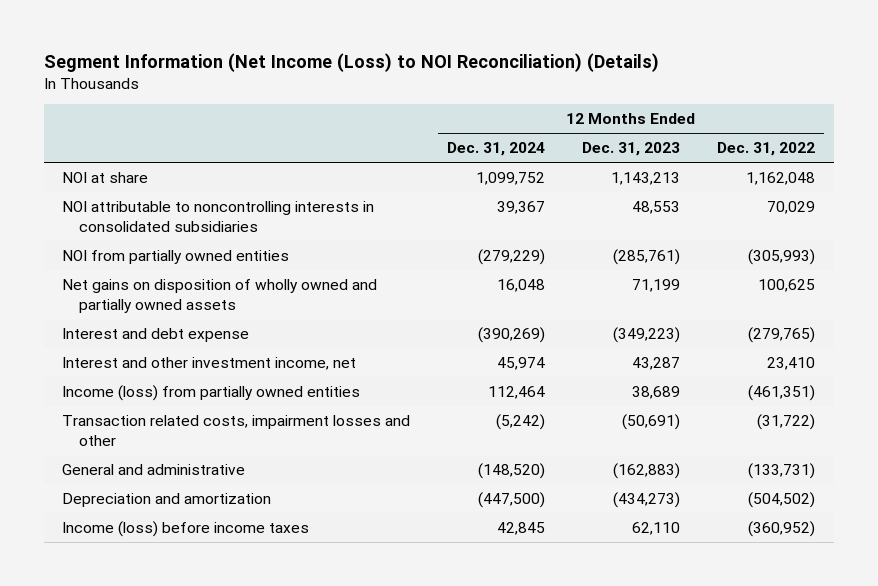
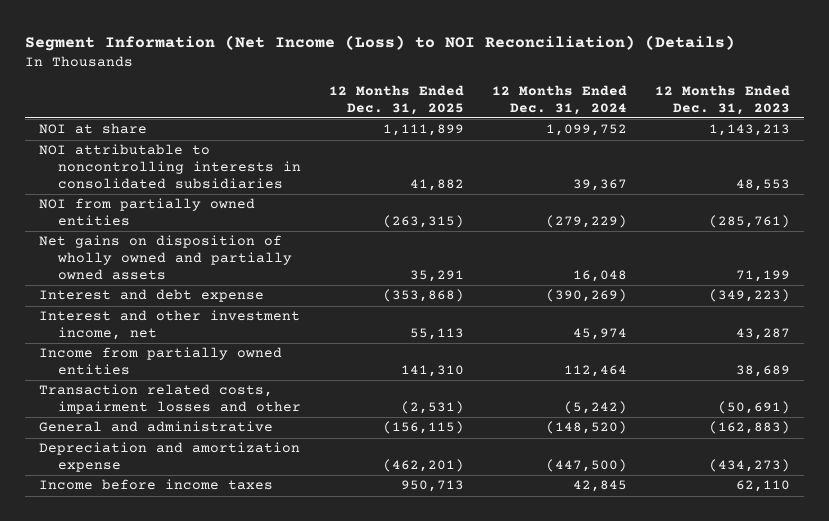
[717,142,816,157] Dec. 31, 2022 -> none
none -> [329,85,465,115] 12 Months Ended Dec. 31, 2025
[62,384,361,401] Income (loss) from partially owned entities -> [38,347,282,376] Income from partially owned entities
[62,492,272,507] Depreciation and amortization -> [38,442,300,473] Depreciation and amortization expense
[62,520,310,537] Income (loss) before income taxes -> [38,479,273,491] Income before income taxes

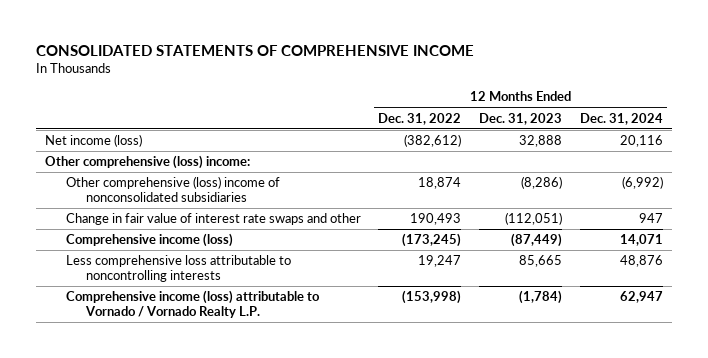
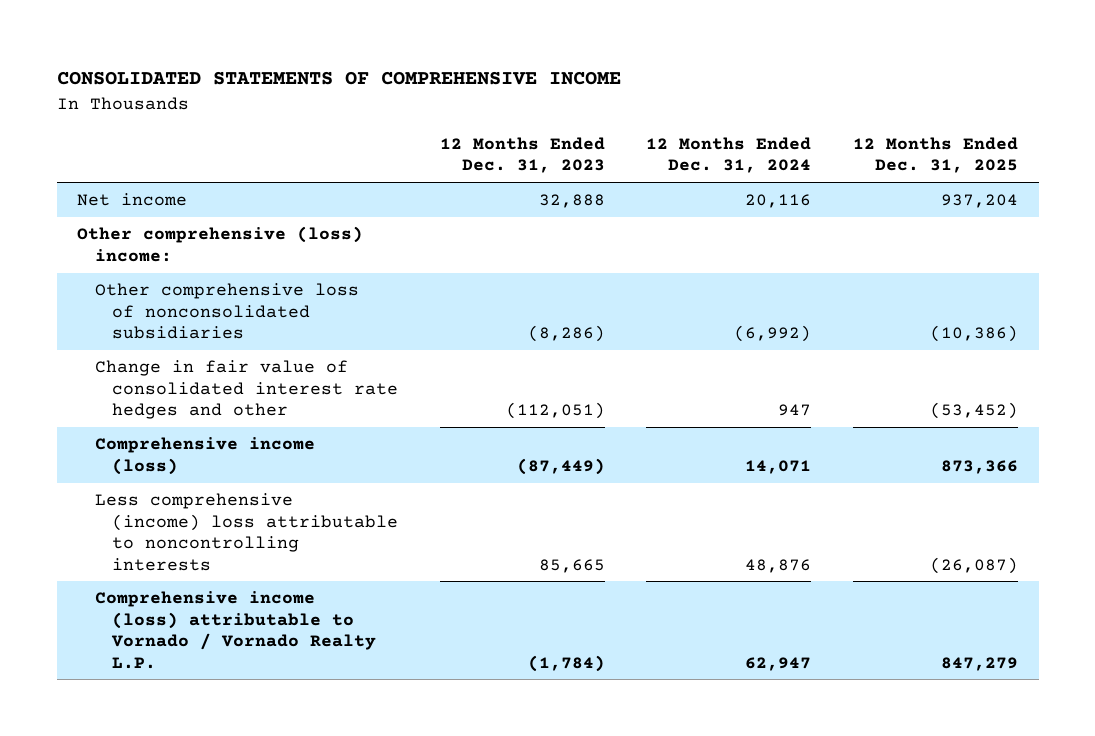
[378,112,462,125] Dec. 31, 2022 -> none
none -> [852,136,1018,174] 12 Months Ended Dec. 31, 2025
[45,134,143,148] Net income (loss) -> [77,193,188,207] Net income
[65,176,280,203] Other comprehensive (loss) income of nonconsolidated subsidiaries -> [94,283,359,340] Other comprehensive loss of nonconsolidated subsidiaries
[65,213,361,226] Change in fair value of interest rate swaps and other -> [94,360,399,420] Change in fair value of consolidated interest rate hedges and other
[65,255,291,283] Less comprehensive loss attributable to noncontrolling interests -> [94,493,399,571] Less comprehensive (income) loss attributable to noncontrolling interests

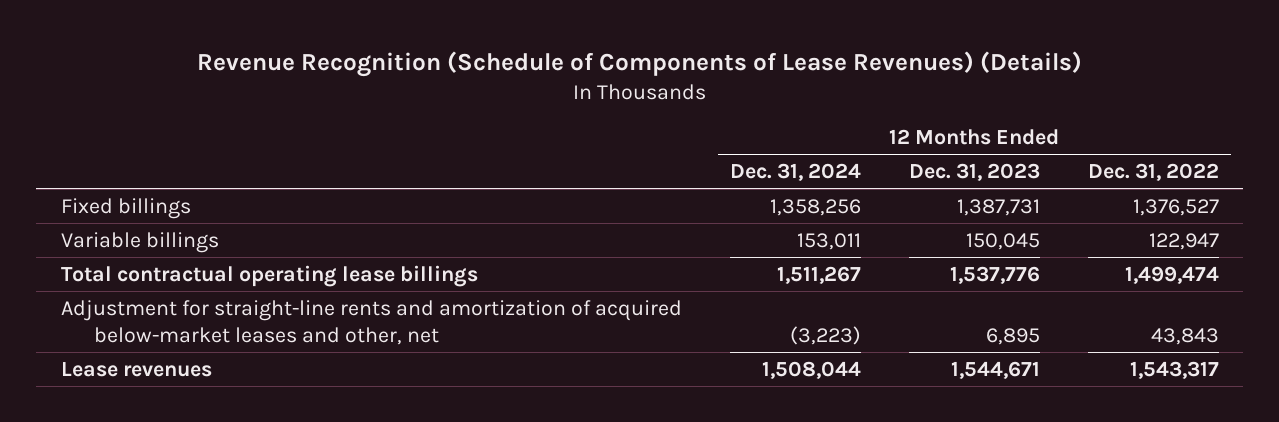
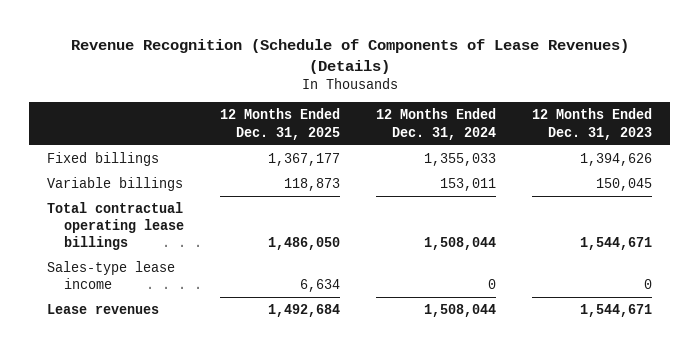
[1087,162,1219,181] Dec. 31, 2022 -> none
none -> [220,108,341,140] 12 Months Ended Dec. 31, 2025
[769,198,861,216] 1,358,256 -> [424,152,497,166] 1,355,033
[956,198,1040,216] 1,387,731 -> [580,152,653,166] 1,394,626
[60,299,682,345] Adjustment for straight-line rents and amortization of acquired below-market leases and other, net -> none
[776,265,861,284] 1,511,267 -> [424,237,497,251] 1,508,044
[949,265,1040,284] 1,537,776 -> [580,237,653,251] 1,544,671
none -> [46,260,175,290] Sales-type lease income

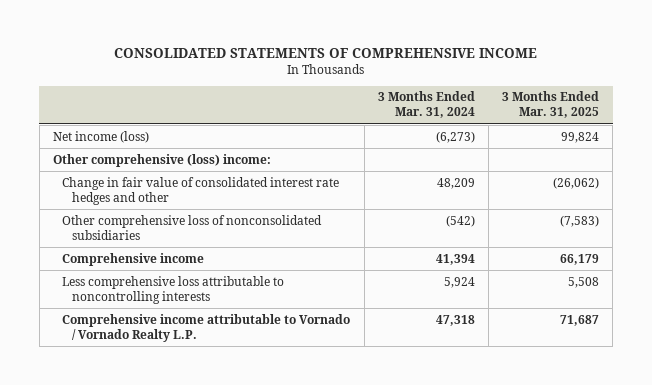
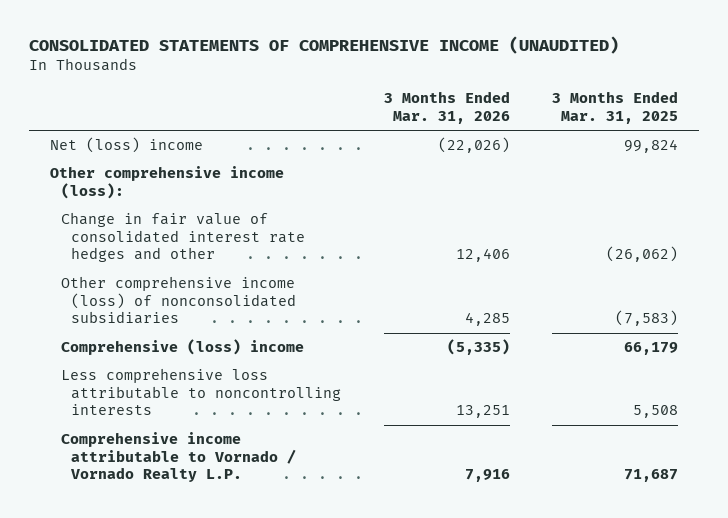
[114,47,538,58] CONSOLIDATED STATEMENTS OF COMPREHENSIVE INCOME -> [28,35,619,54] CONSOLIDATED STATEMENTS OF COMPREHENSIVE INCOME (UNAUDITED)
[377,91,475,119] 3 Months Ended Mar. 31, 2024 -> none
none -> [383,91,510,124] 3 Months Ended Mar. 31, 2026
[53,130,150,143] Net income (loss) -> [49,137,203,154] Net (loss) income
[53,153,272,167] Other comprehensive (loss) income: -> [49,166,284,199] Other comprehensive income (loss):
[62,214,323,240] Other comprehensive loss of nonconsolidated subsidiaries -> [60,276,297,325] Other comprehensive income (loss) of nonconsolidated subsidiaries
[62,252,205,266] Comprehensive income -> [60,339,304,356] Comprehensive (loss) income

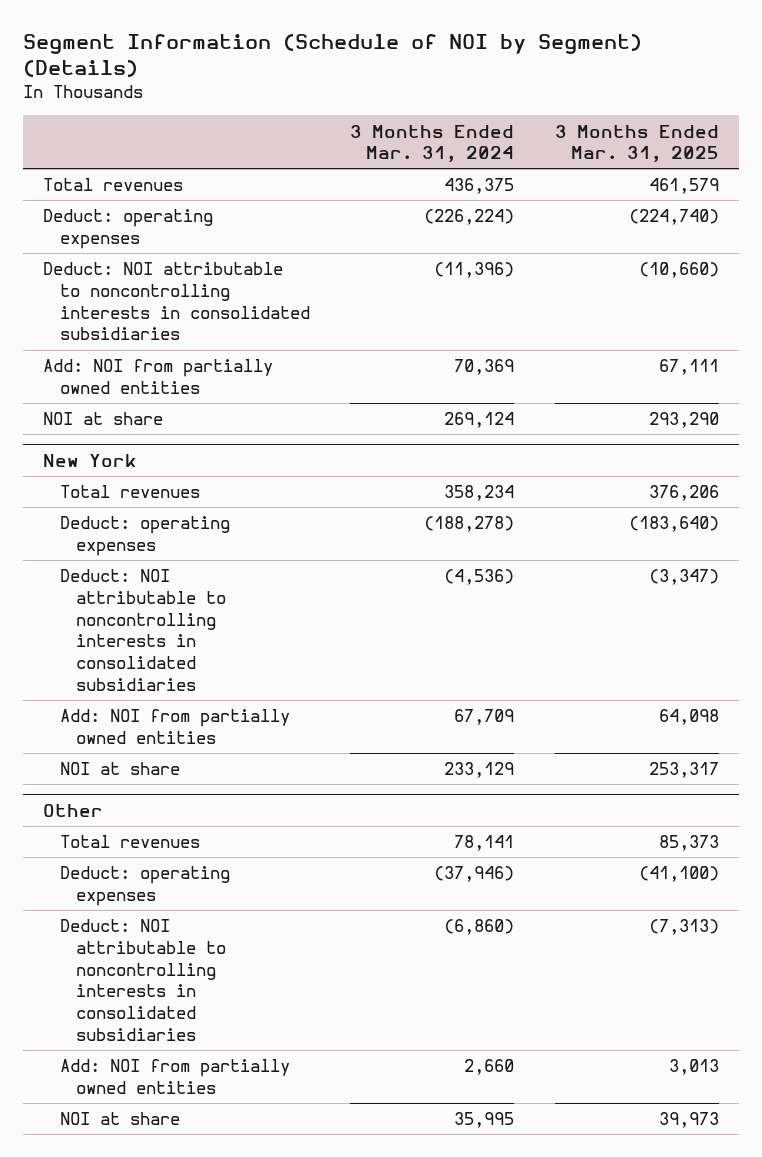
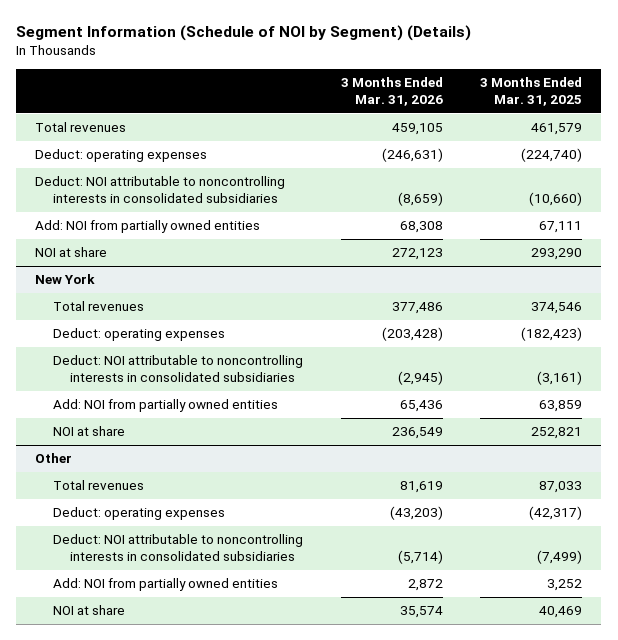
[350,124,515,163] 3 Months Ended Mar. 31, 2024 -> none
none -> [340,77,443,106] 3 Months Ended Mar. 31, 2026
[648,485,719,502] 376,206 -> [531,302,583,315] 374,546
[628,516,719,533] (183,640) -> [521,327,583,342] (182,423)
[648,569,719,586] (3,347) -> [537,371,583,386] (3,161)
[658,709,719,726] 64,098 -> [539,400,583,413] 63,859
[648,762,719,779] 253,317 -> [531,427,583,440] 252,821
[658,835,719,852] 85,373 -> [539,481,583,494] 87,033
[638,866,719,883] (41,100) -> [529,506,583,521] (42,317)
[648,919,719,936] (7,313) -> [537,550,583,565] (7,499)
[668,1059,719,1076] 3,013 -> [547,579,583,592] 3,252
[658,1112,719,1129] 39,973 -> [539,606,583,619] 40,469

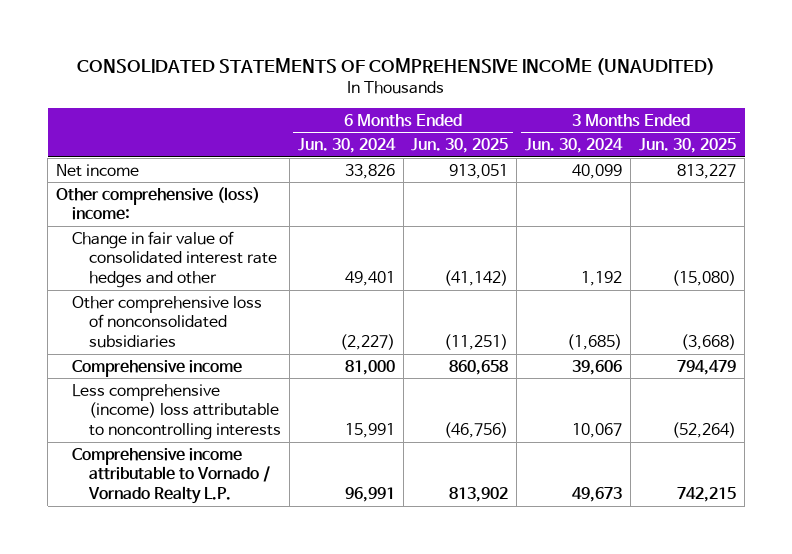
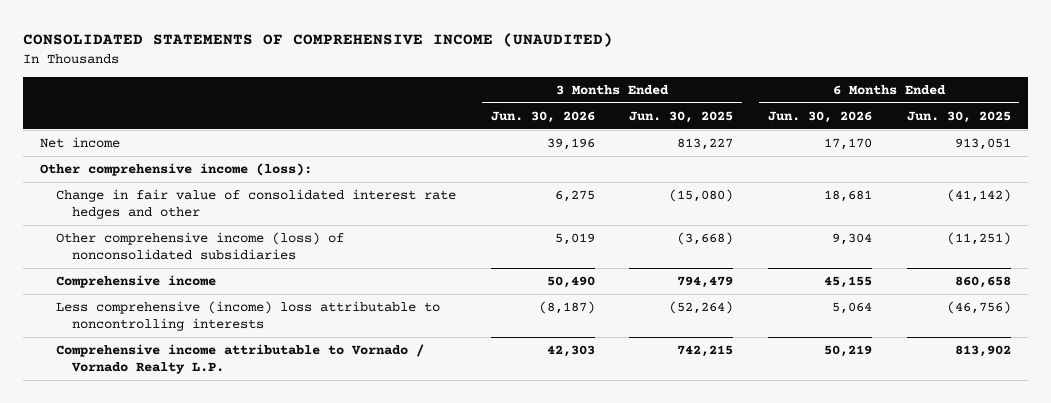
[297,138,396,154] Jun. 30, 2024 -> none
[525,138,624,154] Jun. 30, 2024 -> none
none -> [490,110,595,123] Jun. 30, 2026
none -> [768,110,873,123] Jun. 30, 2026
[56,186,261,221] Other comprehensive (loss) income: -> [40,162,313,176] Other comprehensive income (loss):
[72,295,263,349] Other comprehensive loss of nonconsolidated subsidiaries -> [56,231,345,261] Other comprehensive income (loss) of nonconsolidated subsidiaries

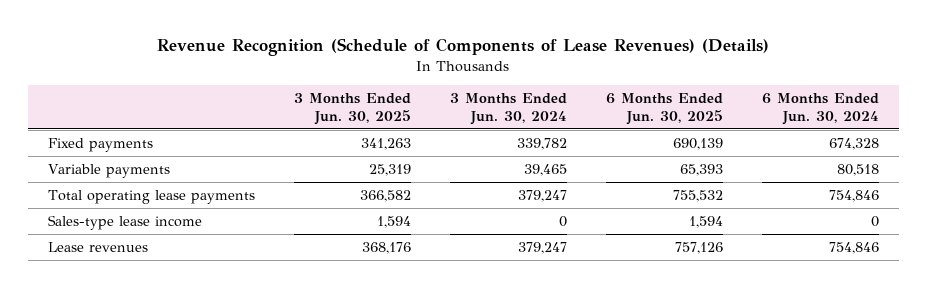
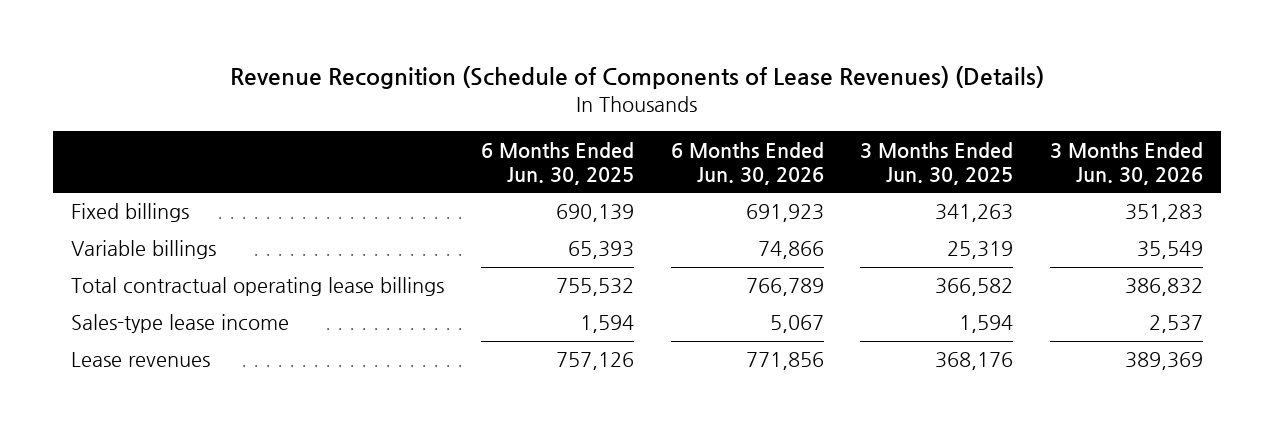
[449,93,567,125] 3 Months Ended Jun. 30, 2024 -> none
[761,93,879,125] 6 Months Ended Jun. 30, 2024 -> none
none -> [670,141,824,185] 6 Months Ended Jun. 30, 2026
none -> [1049,141,1203,185] 3 Months Ended Jun. 30, 2026
[47,137,153,152] Fixed payments -> [71,203,190,223] Fixed billings
[47,163,170,178] Variable payments -> [71,240,217,260] Variable billings
[47,189,255,204] Total operating lease payments -> [71,277,445,297] Total contractual operating lease billings

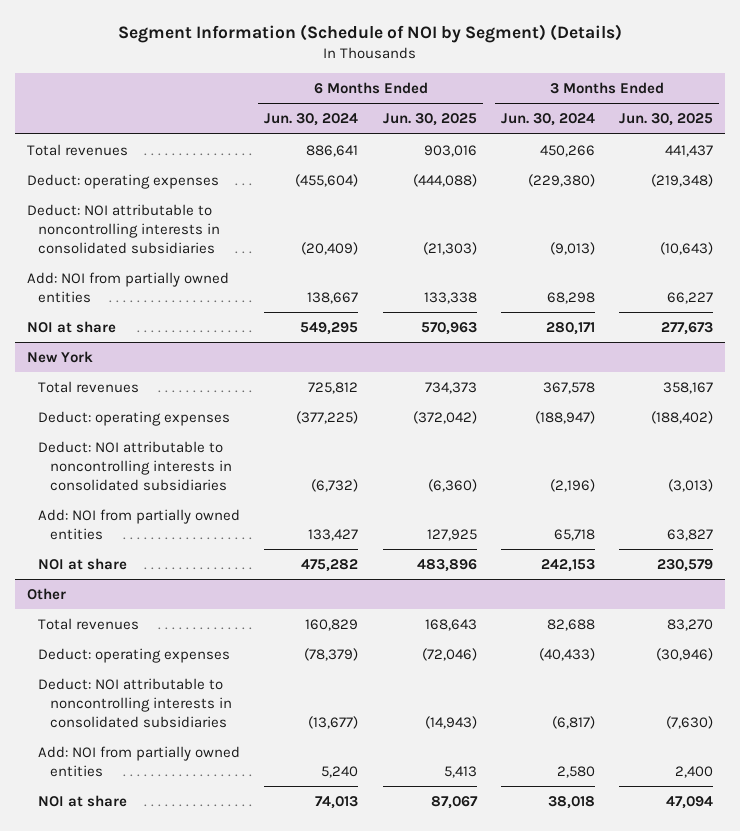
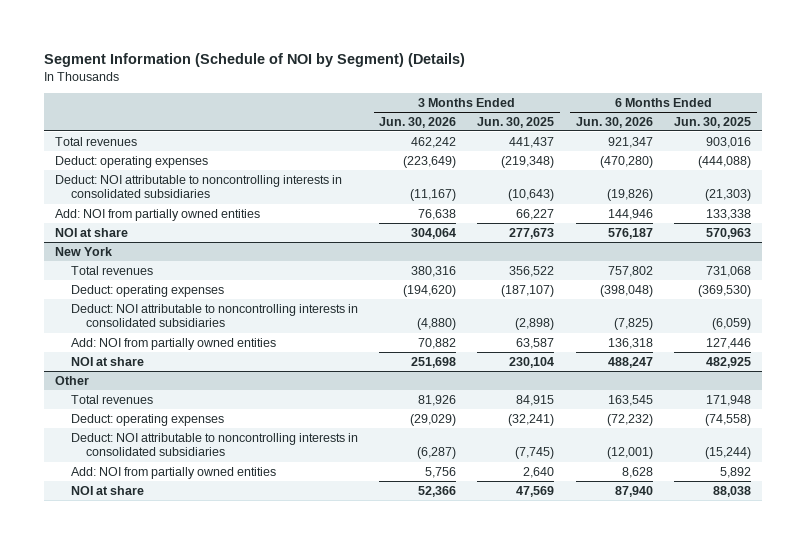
[264,113,359,127] Jun. 30, 2024 -> none
[500,113,595,127] Jun. 30, 2024 -> none
none -> [378,116,456,128] Jun. 30, 2026
none -> [575,116,653,128] Jun. 30, 2026
[424,381,477,394] 734,373 -> [706,265,752,277] 731,068
[662,381,713,394] 358,167 -> [509,265,555,277] 356,522
[412,410,477,424] (372,042) -> [698,284,752,297] (369,530)
[650,410,713,424] (188,402) -> [501,284,555,297] (187,107)
[427,478,477,492] (6,360) -> [712,318,752,331] (6,059)
[667,478,713,492] (3,013) -> [515,318,555,331] (2,898)
[426,528,477,541] 127,925 -> [706,337,752,349] 127,446
[666,528,713,541] 63,827 -> [516,337,555,349] 63,587
[416,558,477,572] 483,896 -> [706,356,752,368] 482,925
[656,558,713,572] 230,579 -> [509,356,555,368] 230,104
[424,618,477,631] 168,643 -> [706,394,752,406] 171,948
[666,618,713,631] 83,270 -> [516,394,555,406] 84,915
[421,647,477,661] (72,046) -> [705,413,752,426] (74,558)
[655,647,713,661] (30,946) -> [508,413,555,426] (32,241)
[424,715,477,729] (14,943) -> [705,447,752,460] (15,244)
[665,715,713,729] (7,630) -> [515,447,555,460] (7,745)
[443,765,477,778] 5,413 -> [720,466,752,478] 5,892
[674,765,713,778] 2,400 -> [523,466,555,478] 2,640
[430,795,478,809] 87,067 -> [713,485,752,497] 88,038
[665,795,713,809] 47,094 -> [516,485,555,497] 47,569

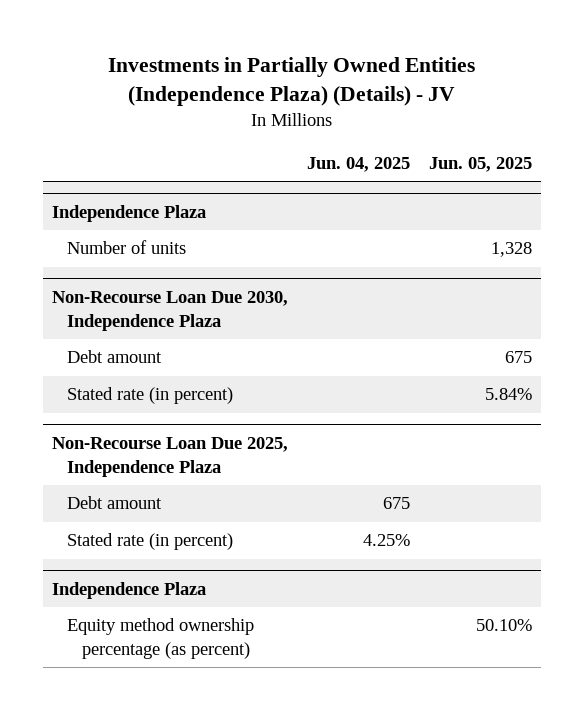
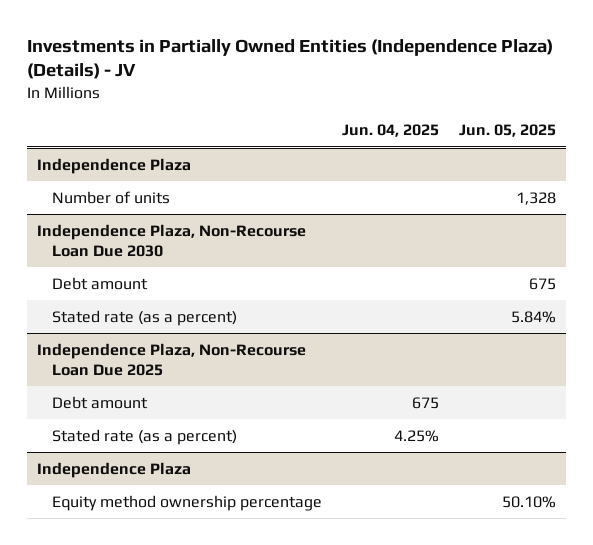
[52,291,289,331] Non-Recourse Loan Due 2030, Independence Plaza -> [36,223,306,258] Independence Plaza, Non-Recourse Loan Due 2030
[67,387,234,405] Stated rate (in percent) -> [52,309,238,326] Stated rate (as a percent)
[52,437,289,477] Non-Recourse Loan Due 2025, Independence Plaza -> [36,342,306,377] Independence Plaza, Non-Recourse Loan Due 2025
[67,533,234,551] Stated rate (in percent) -> [52,428,238,445] Stated rate (as a percent)
[67,618,255,659] Equity method ownership percentage (as percent) -> [52,494,323,511] Equity method ownership percentage

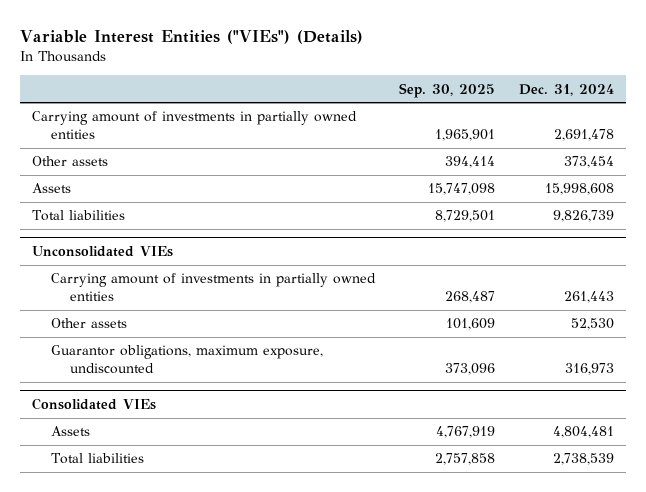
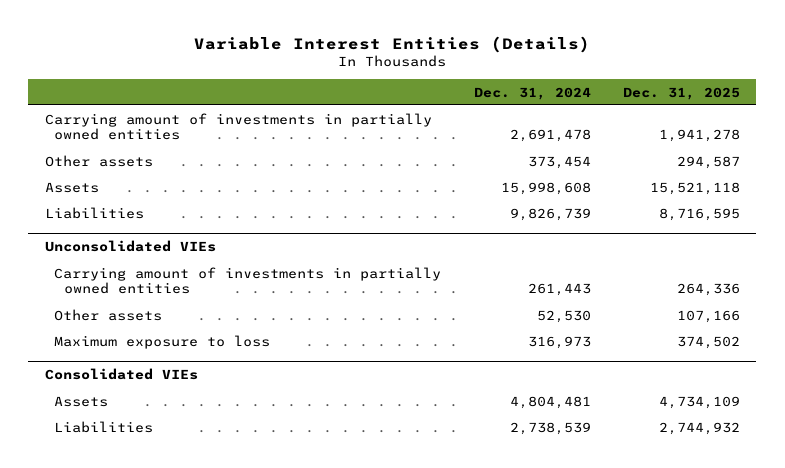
[19,29,363,44] Variable Interest Entities ("VIEs") (Details) -> [194,35,591,53] Variable Interest Entities (Details)
[399,82,496,98] Sep. 30, 2025 -> none
none -> [623,86,741,100] Dec. 31, 2025
[31,210,125,222] Total liabilities -> [44,206,144,219] Liabilities
[51,345,324,375] Guarantor obligations, maximum exposure, undiscounted -> [54,334,271,349] Maximum exposure to loss
[51,453,145,465] Total liabilities -> [54,420,154,433] Liabilities

